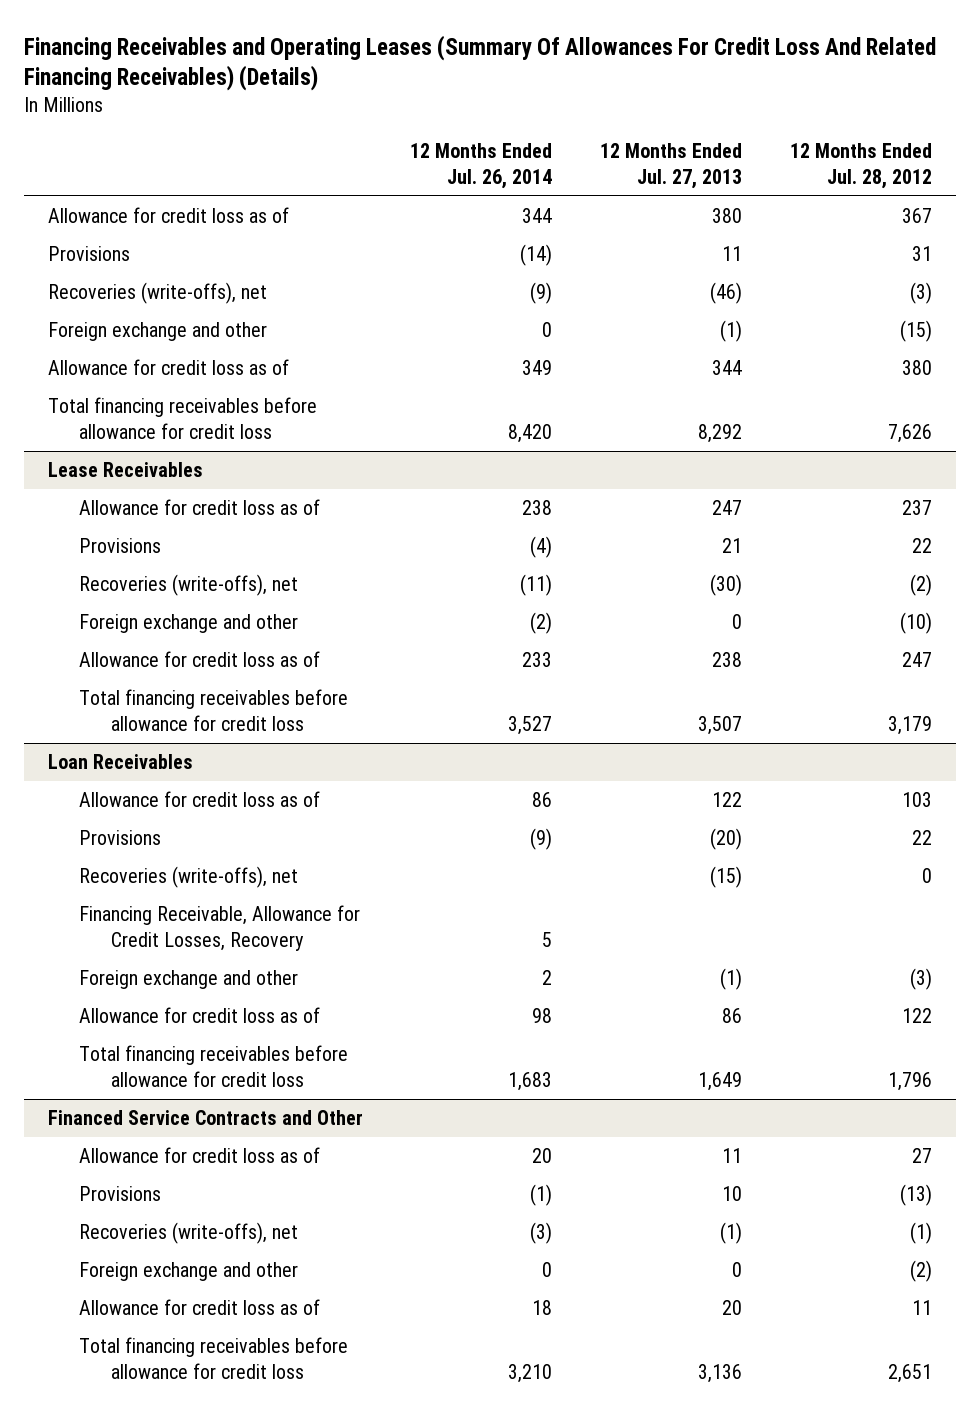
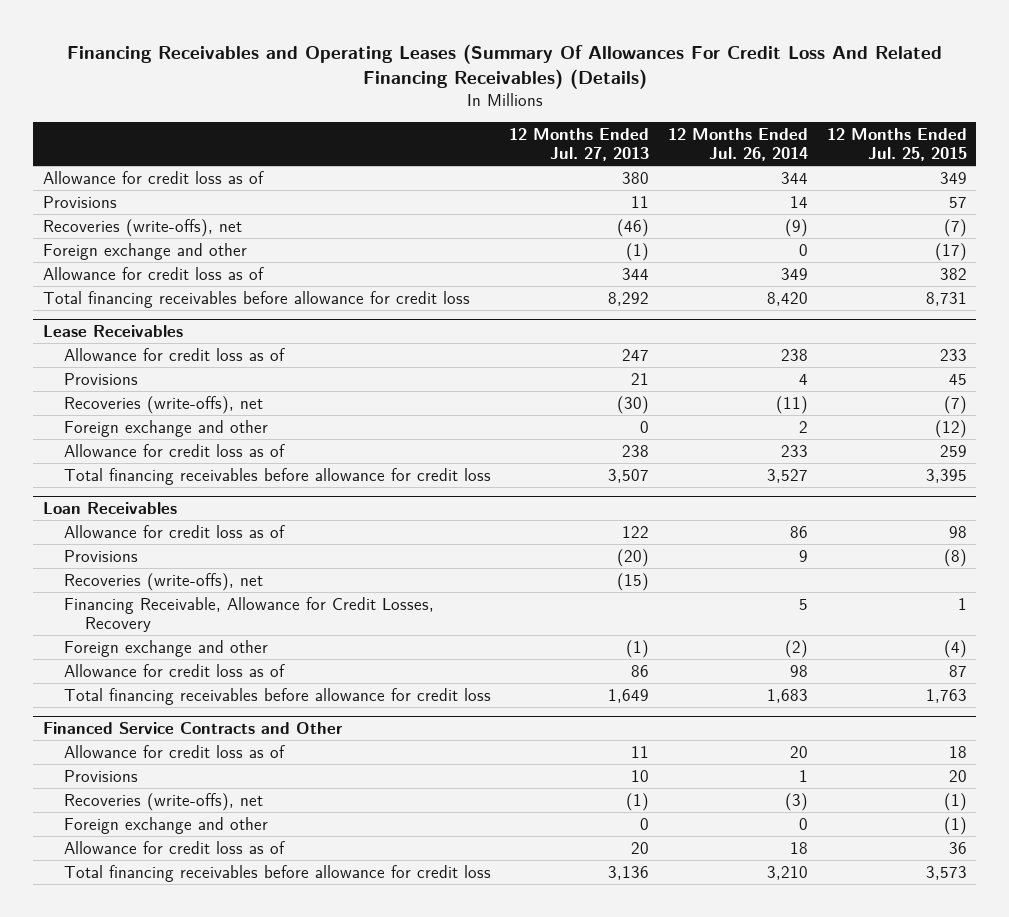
[789,142,932,189] 12 Months Ended Jul. 28, 2012 -> none
none -> [826,127,967,162] 12 Months Ended Jul. 25, 2015
[520,244,553,267] (14) -> [790,195,809,208] 14
[530,536,553,559] (4) -> [799,372,809,385] 4
[530,612,553,635] (2) -> [799,420,809,433] 2
[530,828,553,851] (9) -> [799,549,809,562] 9
[542,970,553,986] 2 -> [785,639,809,658] (2)
[530,1184,553,1207] (1) -> [799,769,809,782] 1

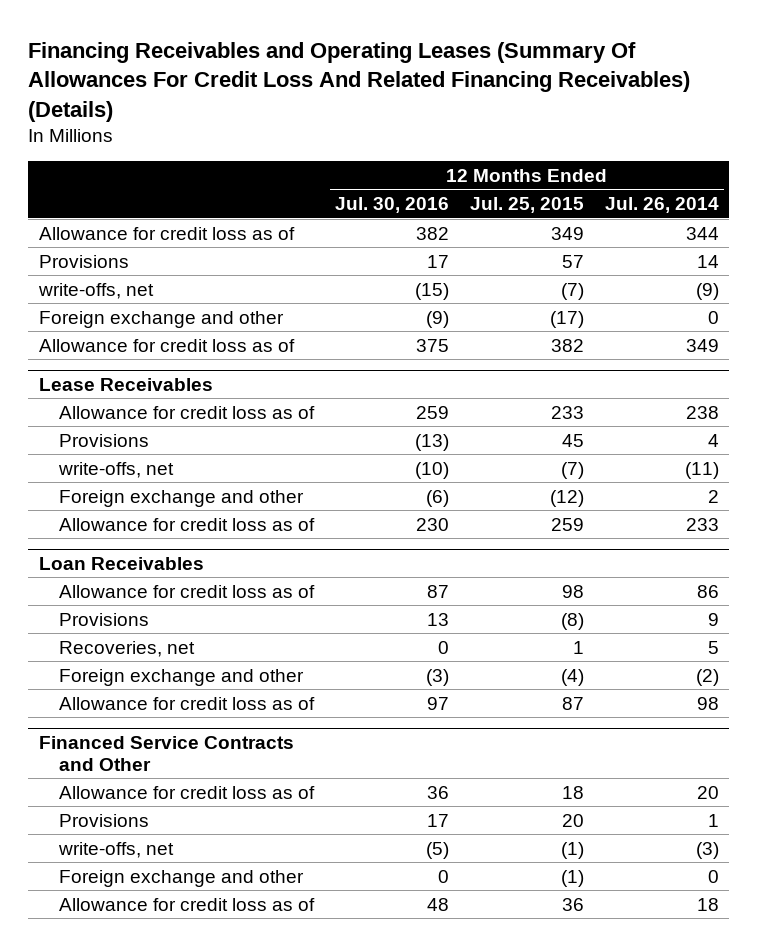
[509,127,650,162] 12 Months Ended Jul. 27, 2013 -> none
none -> [334,197,449,214] Jul. 30, 2016
[42,218,242,237] Recoveries (write-offs), net -> [37,282,154,299] write-offs, net
[42,290,470,308] Total financing receivables before allowance for credit loss -> none
[63,395,263,414] Recoveries (write-offs), net -> [57,461,174,478] write-offs, net
[63,467,491,485] Total financing receivables before allowance for credit loss -> none
[63,572,263,591] Recoveries (write-offs), net -> none
[63,596,434,632] Financing Receivable, Allowance for Credit Losses, Recovery -> [58,640,195,657] Recoveries, net
[63,687,491,705] Total financing receivables before allowance for credit loss -> none
[63,792,263,811] Recoveries (write-offs), net -> [57,841,174,858] write-offs, net
[63,864,491,882] Total financing receivables before allowance for credit loss -> none

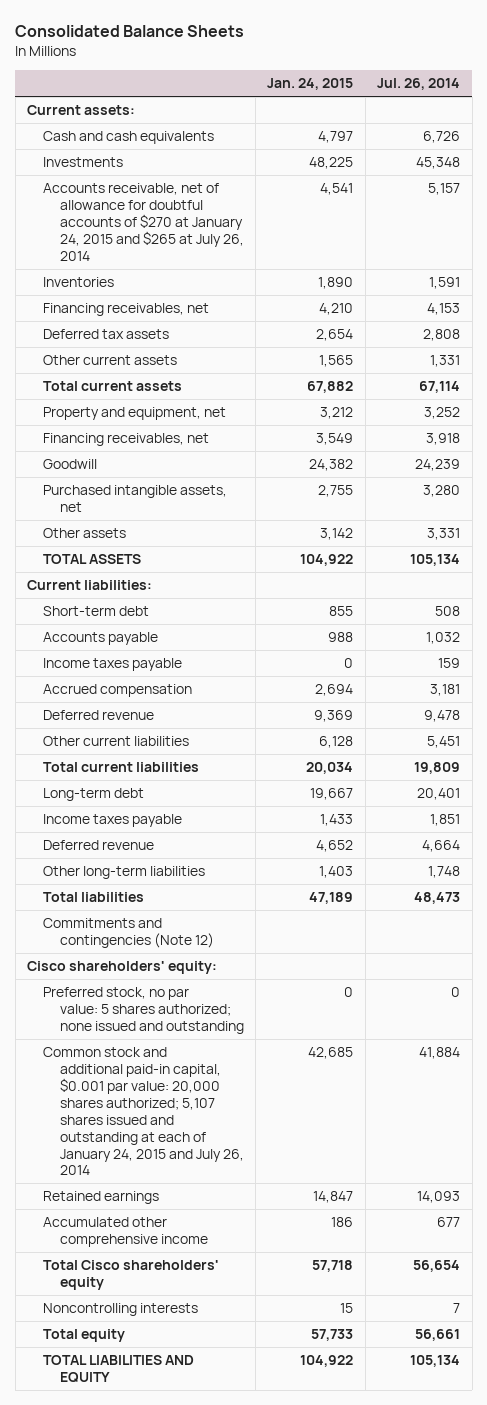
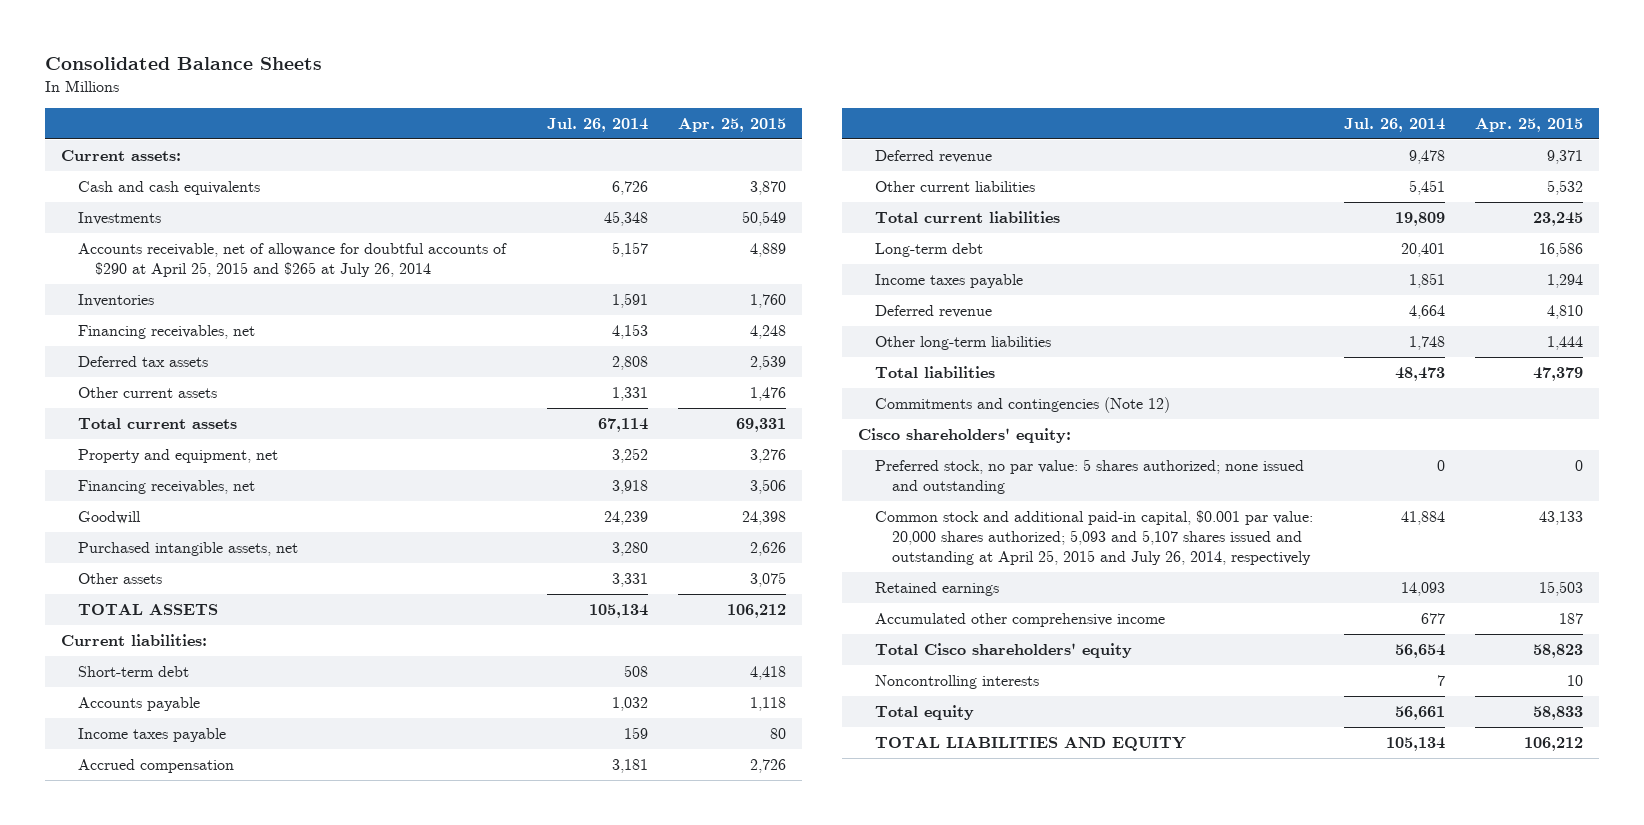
[267,78,354,91] Jan. 24, 2015 -> none
none -> [678,118,787,133] Apr. 25, 2015
[43,183,244,261] Accounts receivable, net of allowance for doubtful accounts of $270 at January 24, 2015 and $265 at July 26, 2014 -> [77,243,507,278] Accounts receivable, net of allowance for doubtful accounts of $290 at April 25, 2015 and $265 at July 26, 2014
[43,1047,244,1176] Common stock and additional paid-in capital, $0.001 par value: 20,000 shares authorized; 5,107 shares issued and outstanding at each of January 24, 2015 and July 26, 2014 -> [874,510,1313,566] Common stock and additional paid-in capital, $0.001 par value: 20,000 shares authorized; 5,093 and 5,107 shares issued and outstanding at April 25, 2015 and July 26, 2014, respectively

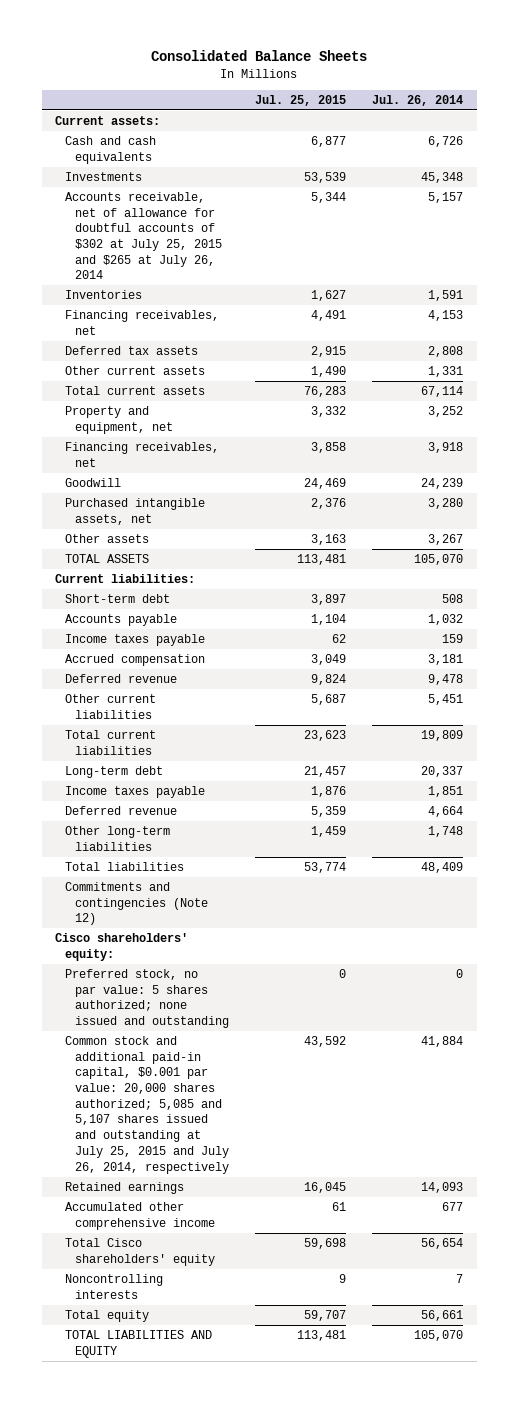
[678,118,787,133] Apr. 25, 2015 -> none
none -> [255,95,347,107] Jul. 25, 2015
[77,243,507,278] Accounts receivable, net of allowance for doubtful accounts of $290 at April 25, 2015 and $265 at July 26, 2014 -> [65,192,223,280] Accounts receivable, net of allowance for doubtful accounts of $302 at July 25, 2015 and $265 at July 26, 2014
[611,573,648,588] 3,331 -> [428,534,464,546] 3,267
[588,604,648,619] 105,134 -> [414,554,464,566] 105,070
[1400,243,1445,258] 20,401 -> [421,766,464,778] 20,337
[1394,367,1445,382] 48,473 -> [421,862,464,874] 48,409
[874,510,1313,566] Common stock and additional paid-in capital, $0.001 par value: 20,000 shares authorized; 5,093 and 5,107 shares issued and outstanding at April 25, 2015 and July 26, 2014, respectively -> [65,1036,230,1174] Common stock and additional paid-in capital, $0.001 par value: 20,000 shares authorized; 5,085 and 5,107 shares issued and outstanding at July 25, 2015 and July 26, 2014, respectively
[1385,737,1445,752] 105,134 -> [414,1330,464,1342] 105,070

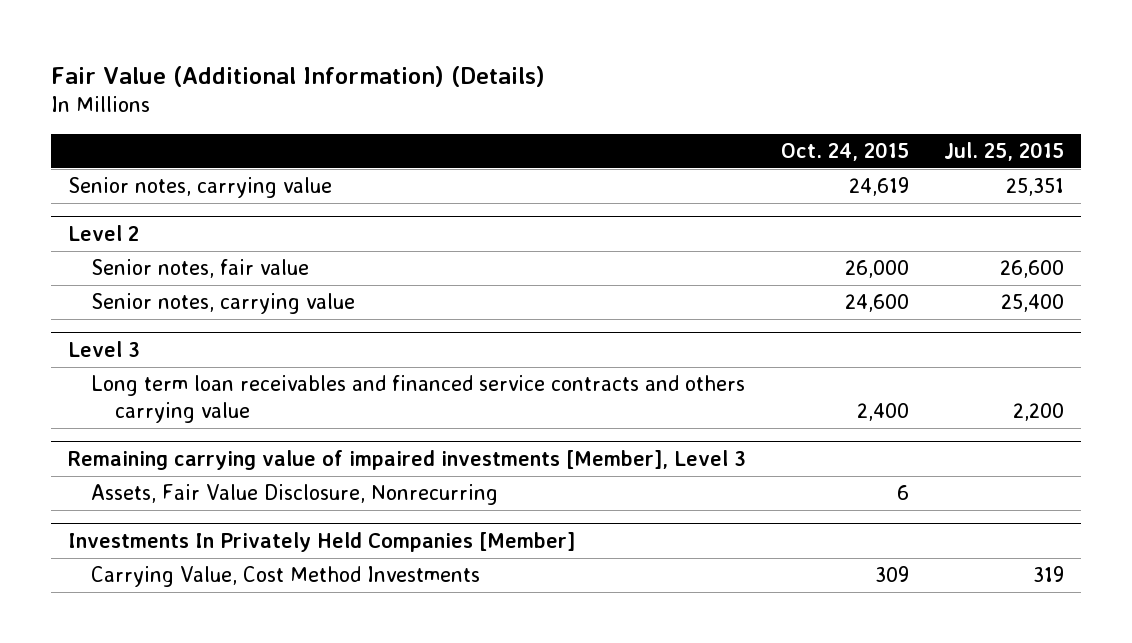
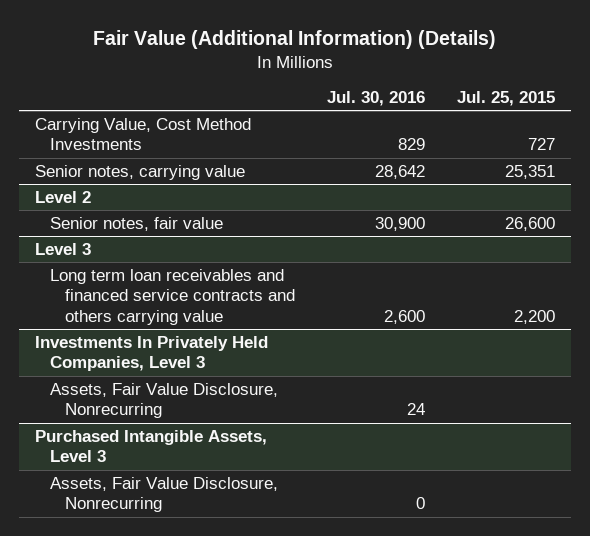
[780,141,909,161] Oct. 24, 2015 -> none
none -> [327,91,426,107] Jul. 30, 2016
none -> [34,117,251,151] Carrying Value, Cost Method Investments
[91,293,356,315] Senior notes, carrying value -> none
[67,449,746,470] Remaining carrying value of impaired investments [Member], Level 3 -> none
none -> [34,335,268,372] Investments In Privately Held Companies, Level 3
[67,531,575,552] Investments In Privately Held Companies [Member] -> none
[91,566,481,588] Carrying Value, Cost Method Investments -> none
none -> [34,429,267,463] Purchased Intangible Assets, Level 3
none -> [50,476,279,513] Assets, Fair Value Disclosure, Nonrecurring

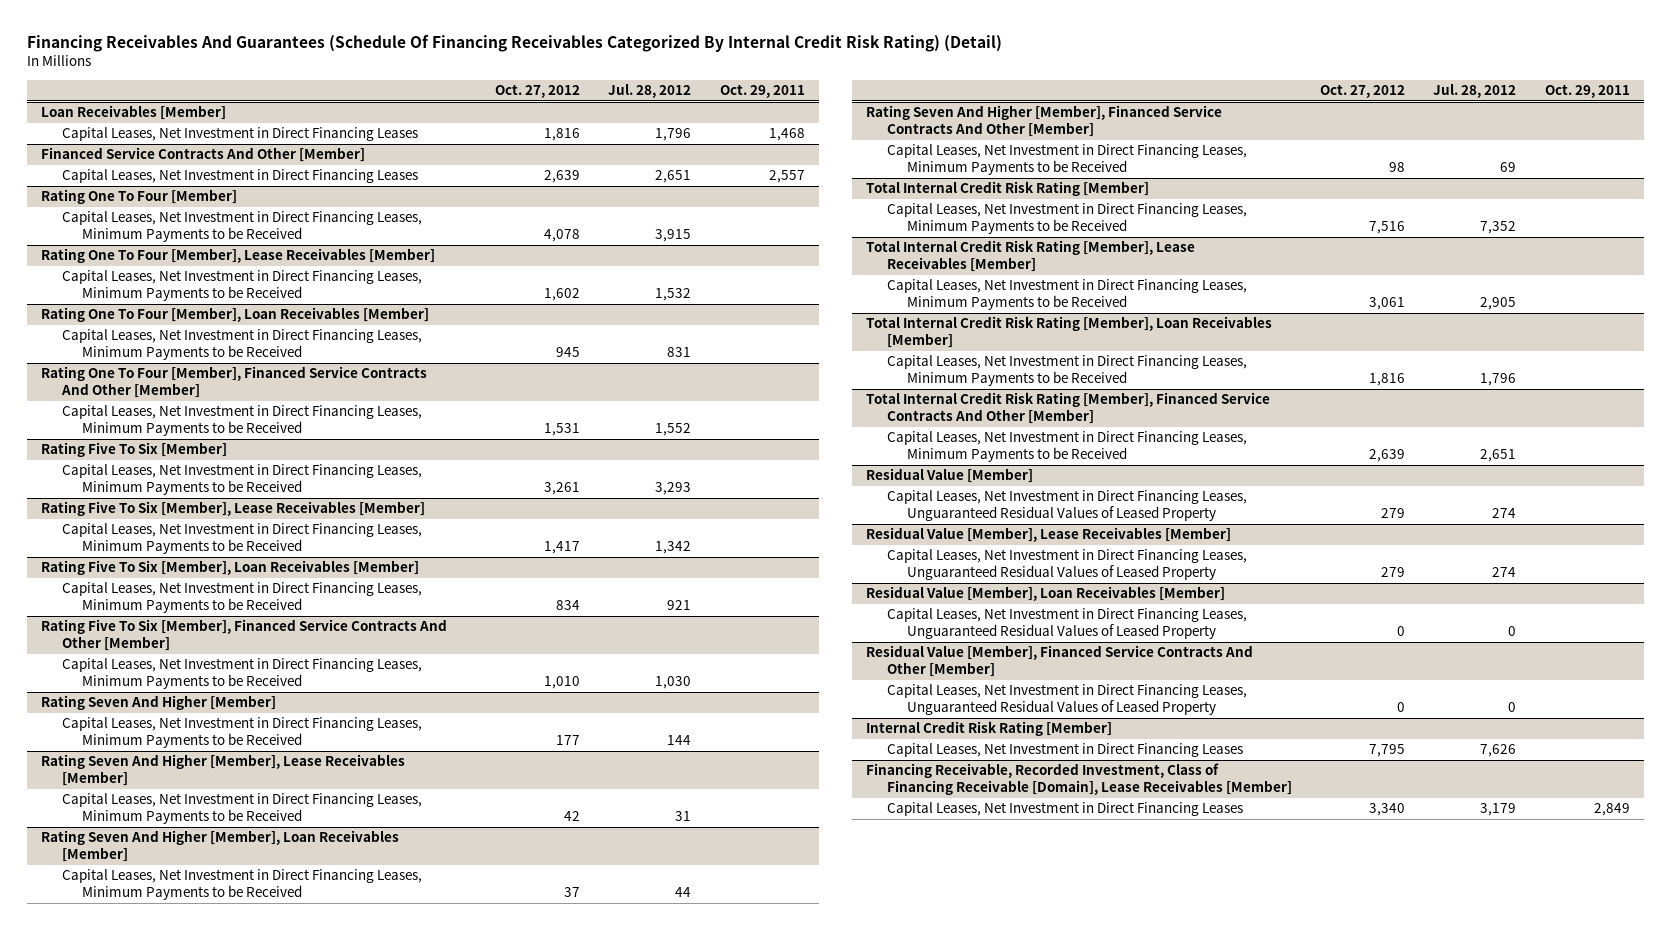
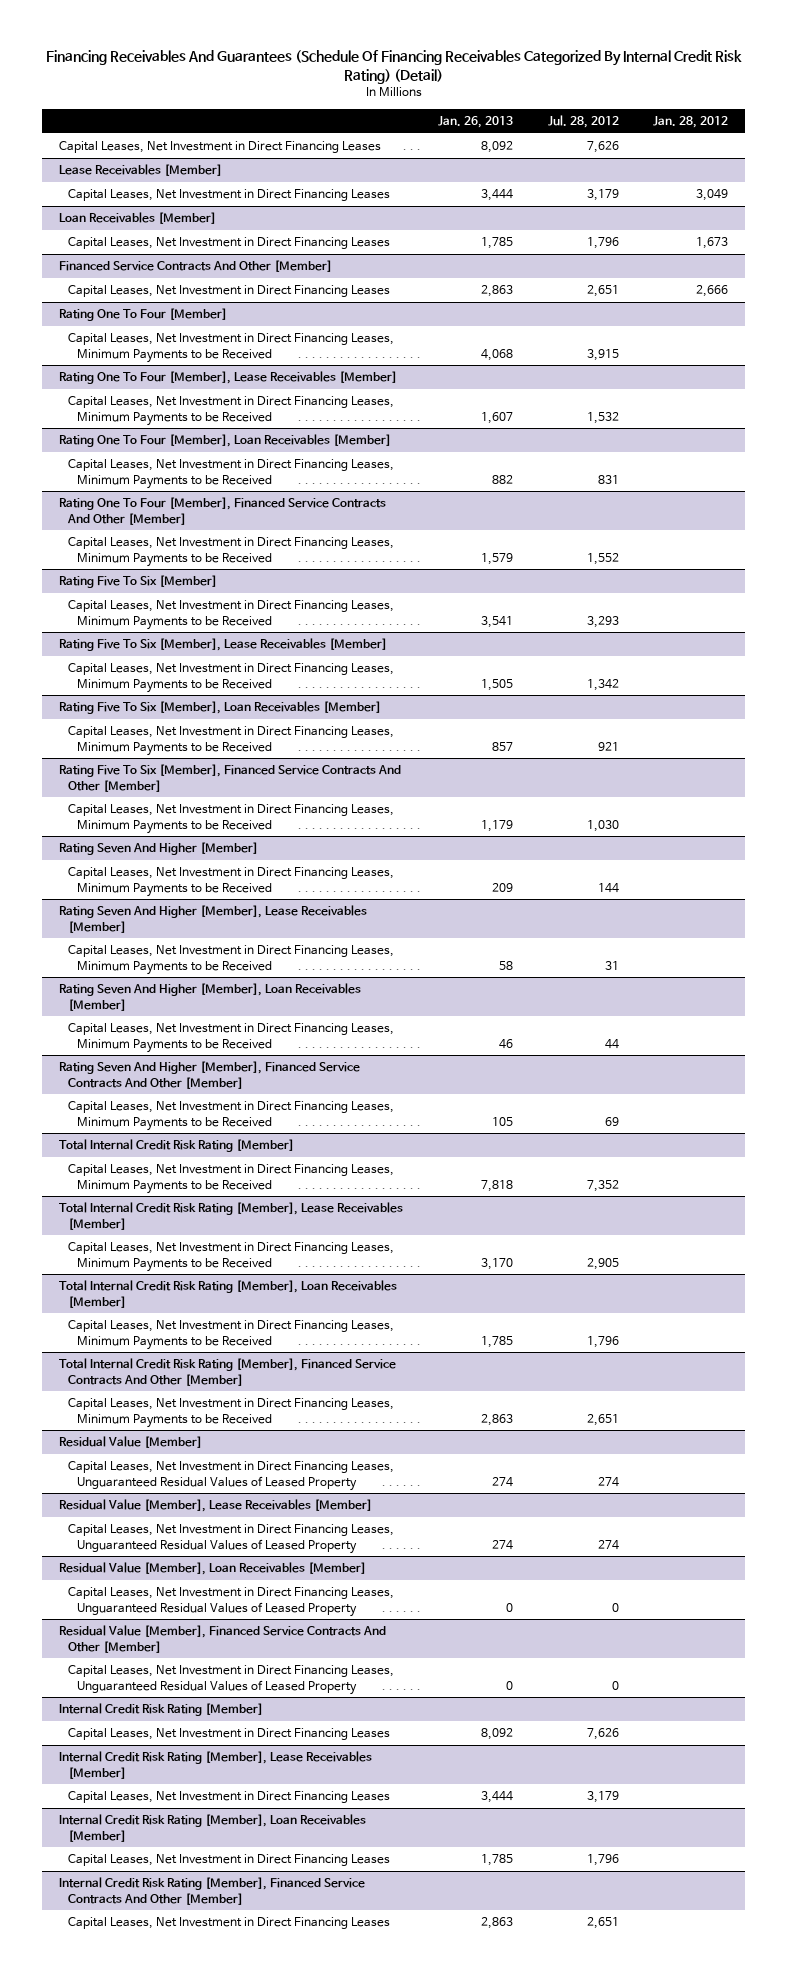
[495,84,581,99] Oct. 27, 2012 -> none
[719,84,805,99] Oct. 29, 2011 -> none
none -> [437,116,513,129] Jan. 26, 2013
none -> [653,116,729,129] Jan. 28, 2012
none -> [59,141,382,154] Capital Leases, Net Investment in Direct Financing Leases
none -> [59,164,223,177] Lease Receivables [Member]
none -> [68,189,391,202] Capital Leases, Net Investment in Direct Financing Leases
[866,763,1292,795] Financing Receivable, Recorded Investment, Class of Financing Receivable [Domain], Lease Receivables [Member] -> none
none -> [59,1751,373,1779] Internal Credit Risk Rating [Member], Lease Receivables [Member]
none -> [59,1814,367,1842] Internal Credit Risk Rating [Member], Loan Receivables [Member]
none -> [68,1854,391,1867] Capital Leases, Net Investment in Direct Financing Leases
none -> [59,1877,366,1905] Internal Credit Risk Rating [Member], Financed Service Contracts And Other [Member]
none -> [68,1917,391,1930] Capital Leases, Net Investment in Direct Financing Leases

